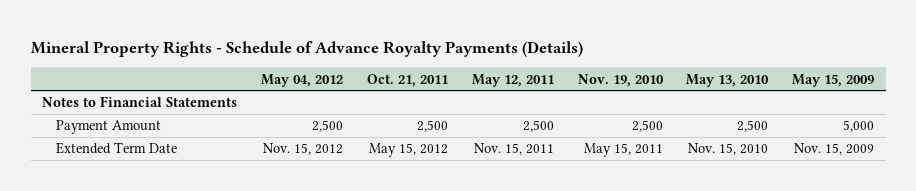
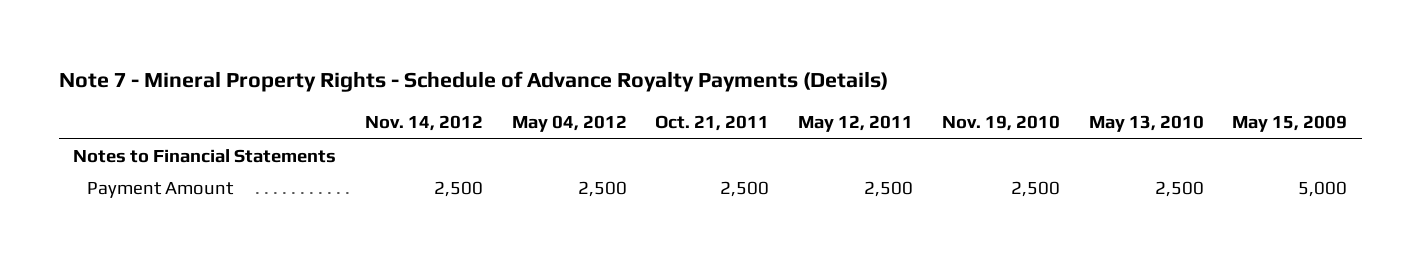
[30,40,583,57] Mineral Property Rights - Schedule of Advance Royalty Payments (Details) -> [58,71,888,93] Note 7 - Mineral Property Rights - Schedule of Advance Royalty Payments (Details)
none -> [364,115,483,132] Nov. 14, 2012
[56,142,178,155] Extended Term Date -> none

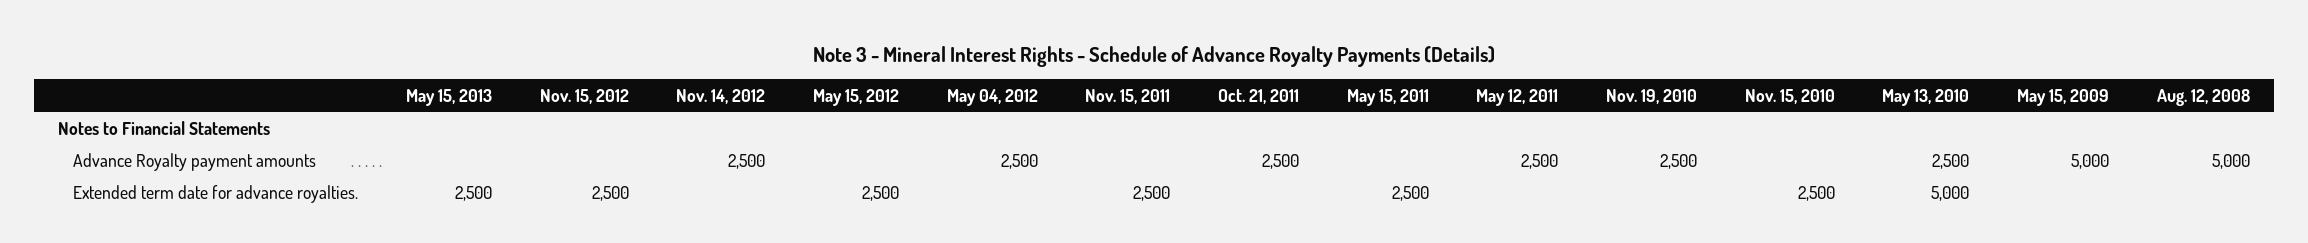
[58,71,888,93] Note 7 - Mineral Property Rights - Schedule of Advance Royalty Payments (Details) -> [812,45,1495,67] Note 3 - Mineral Interest Rights - Schedule of Advance Royalty Payments (Details)
none -> [405,88,492,106] May 15, 2013
none -> [539,88,629,104] Nov. 15, 2012
none -> [812,88,899,106] May 15, 2012
none -> [1085,88,1171,104] Nov. 15, 2011
none -> [1346,88,1429,106] May 15, 2011
none -> [1744,88,1835,104] Nov. 15, 2010
none -> [2156,88,2250,106] Aug. 12, 2008
[87,182,235,199] Payment Amount -> [73,153,317,172] Advance Royalty payment amounts
none -> [73,185,359,204] Extended term date for advance royalties.

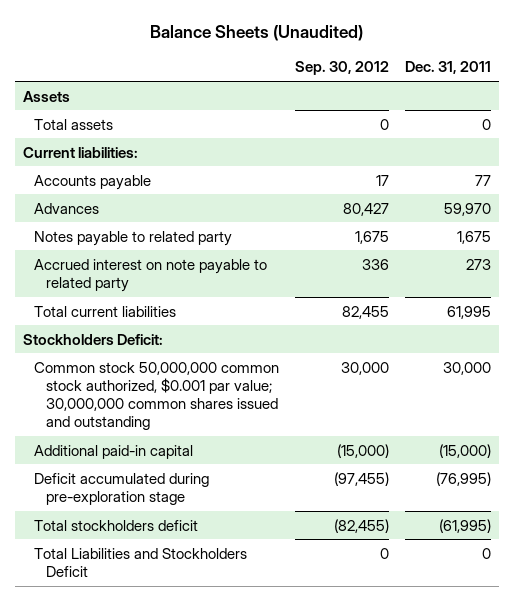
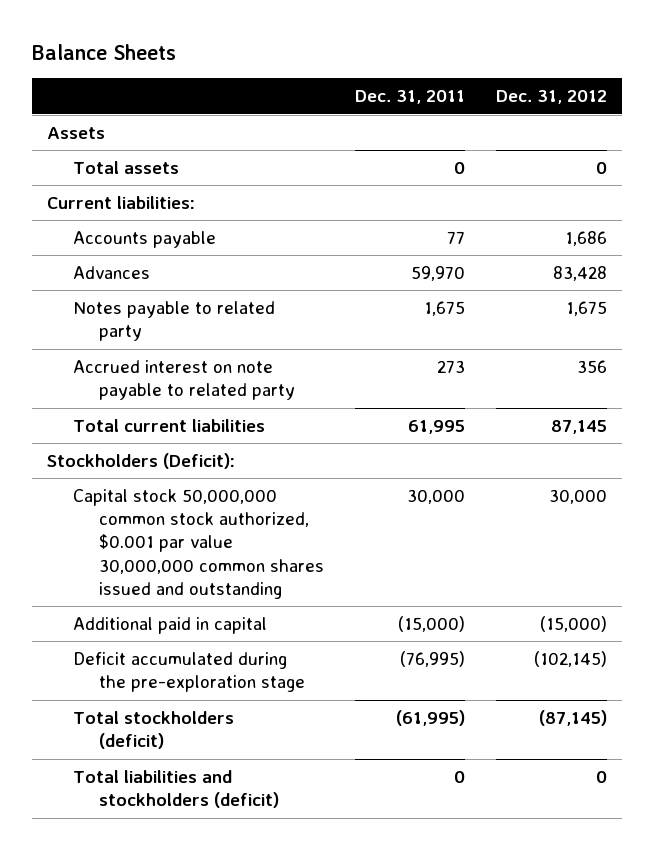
[149,24,363,41] Balance Sheets (Unaudited) -> [31,44,176,61] Balance Sheets
[294,61,389,76] Sep. 30, 2012 -> none
none -> [495,90,607,105] Dec. 31, 2012
[22,333,163,345] Stockholders Deficit: -> [47,452,236,469] Stockholders (Deficit):
[34,361,280,431] Common stock 50,000,000 common stock authorized, $0.001 par value; 30,000,000 common shares issued and outstanding -> [72,488,324,599] Capital stock 50,000,000 common stock authorized, $0.001 par value 30,000,000 common shares issued and outstanding
[34,444,194,459] Additional paid-in capital -> [72,616,267,634] Additional paid in capital
[34,472,210,505] Deficit accumulated during pre-exploration stage -> [72,651,305,693] Deficit accumulated during the pre-exploration stage
[34,519,199,531] Total stockholders deficit -> [72,710,234,750] Total stockholders (deficit)
[34,547,248,577] Total Liabilities and Stockholders Deficit -> [72,769,279,809] Total liabilities and stockholders (deficit)

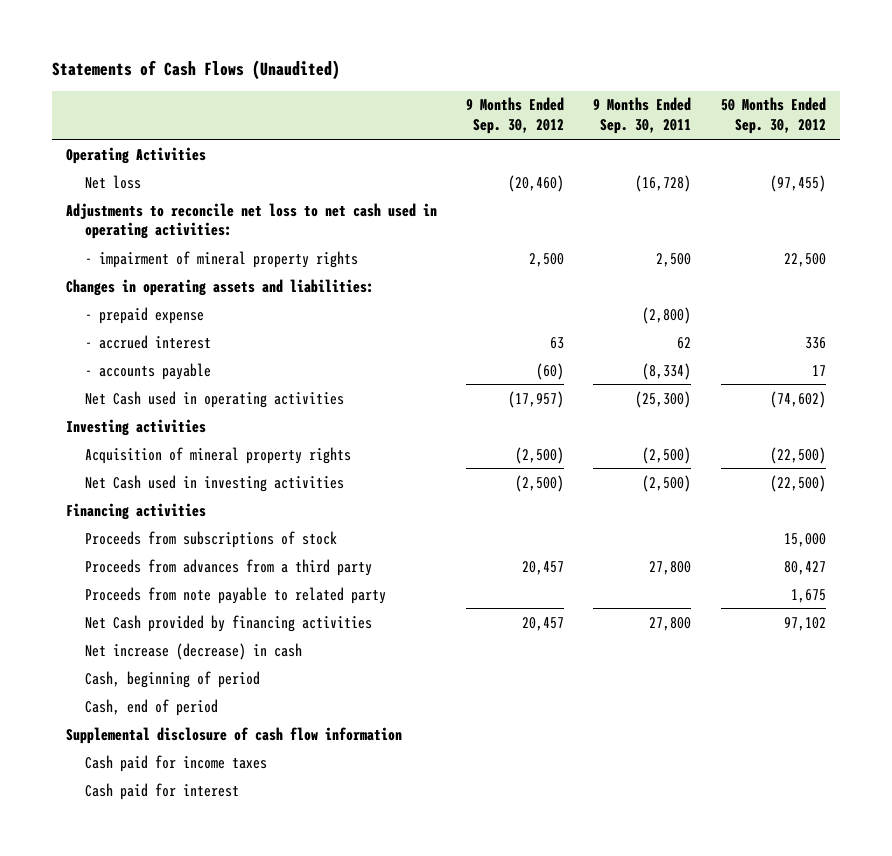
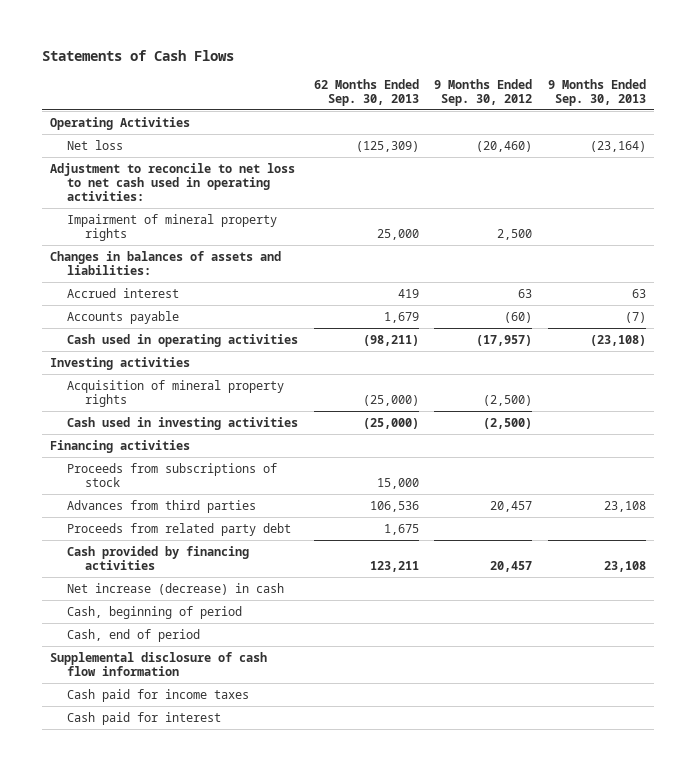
[51,60,340,81] Statements of Cash Flows (Unaudited) -> [41,49,234,61] Statements of Cash Flows
[593,97,692,135] 9 Months Ended Sep. 30, 2011 -> none
[720,97,826,135] 50 Months Ended Sep. 30, 2012 -> none
none -> [313,78,419,106] 62 Months Ended Sep. 30, 2013
none -> [548,78,647,106] 9 Months Ended Sep. 30, 2013
[84,306,204,324] - prepaid expense -> none
[66,202,438,240] Adjustments to reconcile net loss to net cash used in operating activities: -> [49,162,295,201] Adjustment to reconcile to net loss to net cash used in operating activities:
[84,250,358,268] - impairment of mineral property rights -> [67,213,278,241] Impairment of mineral property rights
[66,278,375,296] Changes in operating assets and liabilities: -> [49,250,281,275] Changes in balances of assets and liabilities:
[84,334,211,349] - accrued interest -> [67,287,180,298] Accrued interest
[84,362,211,380] - accounts payable -> [67,310,180,324] Accounts payable
[84,390,344,408] Net Cash used in operating activities -> [67,333,299,347] Cash used in operating activities
[84,474,344,492] Net Cash used in investing activities -> [67,416,299,430] Cash used in investing activities
[84,558,372,576] Proceeds from advances from a third party -> [67,499,257,513] Advances from third parties
[84,586,386,604] Proceeds from note payable to related party -> [67,522,292,536] Proceeds from related party debt
[84,614,372,632] Net Cash provided by financing activities -> [67,545,250,570] Cash provided by financing activities

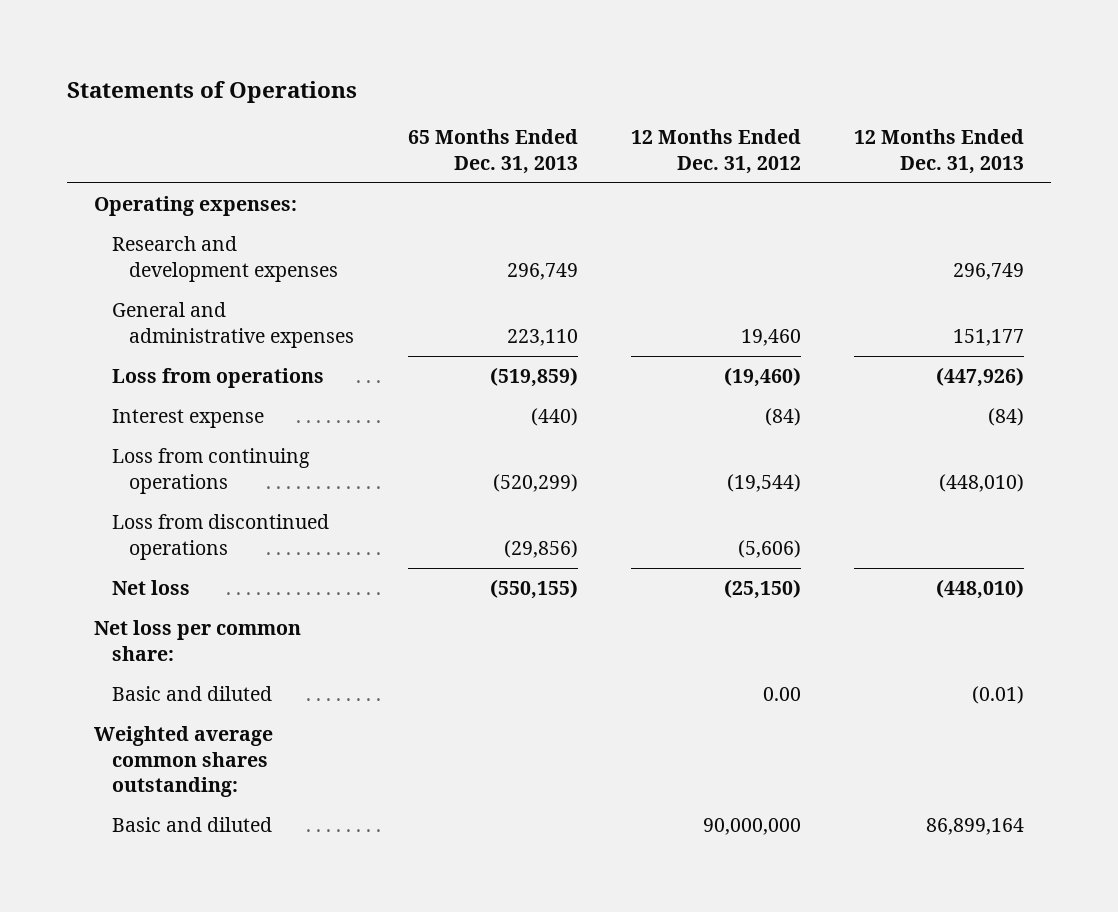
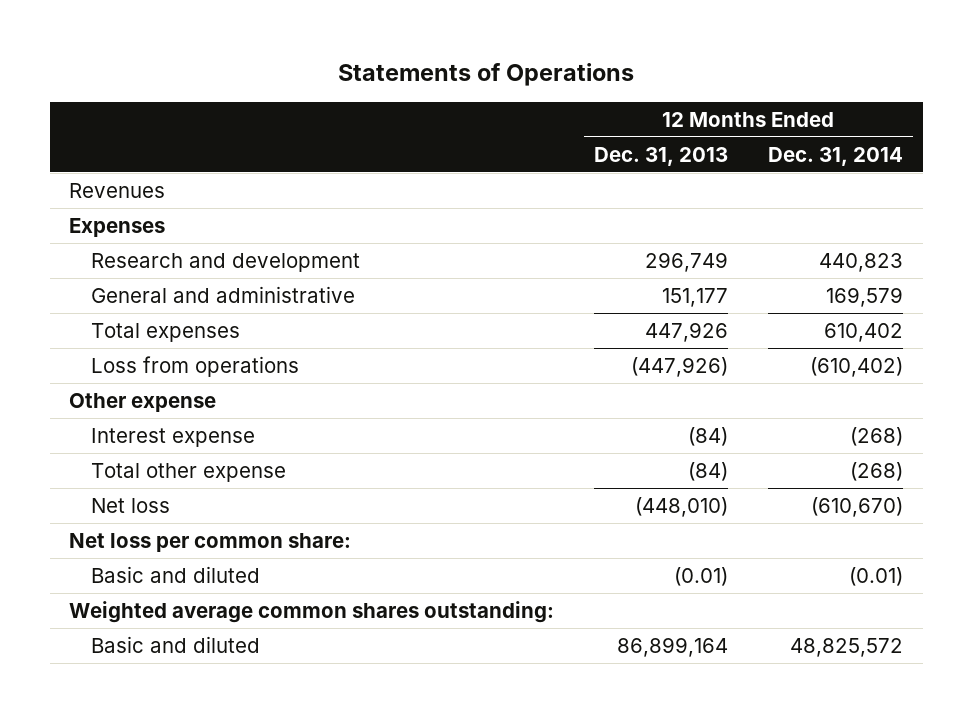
[407,129,578,174] 65 Months Ended Dec. 31, 2013 -> none
[630,129,801,174] 12 Months Ended Dec. 31, 2012 -> none
none -> [767,146,903,166] Dec. 31, 2014
none -> [69,183,166,199] Revenues
[93,196,297,217] Operating expenses: -> [69,218,166,238] Expenses
[111,236,339,282] Research and development expenses -> [91,253,361,273] Research and development
[111,302,355,348] General and administrative expenses -> [91,286,356,304] General and administrative
none -> [91,323,241,343] Total expenses
none -> [69,393,217,413] Other expense
[111,448,310,494] Loss from continuing operations -> none
[111,514,329,560] Loss from discontinued operations -> none
none -> [91,463,287,483] Total other expense

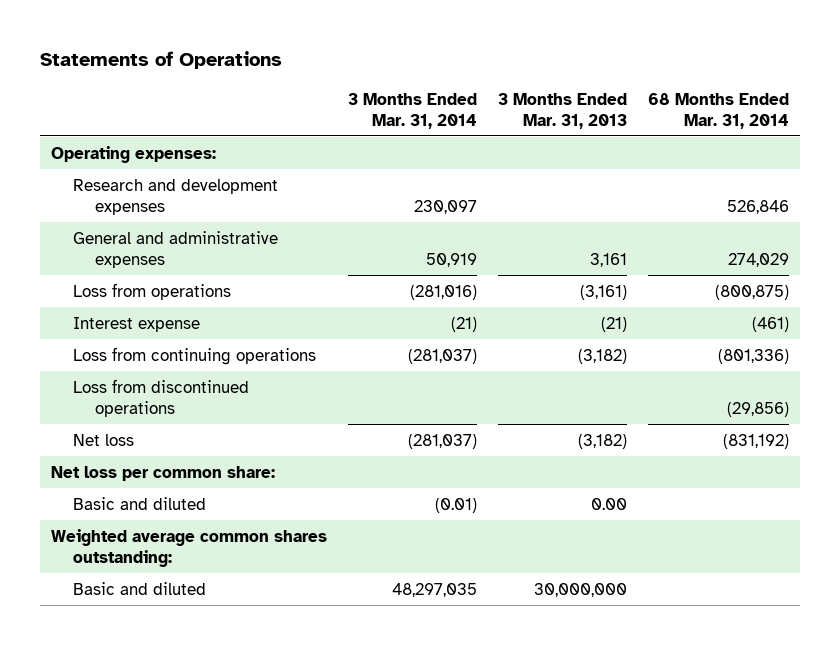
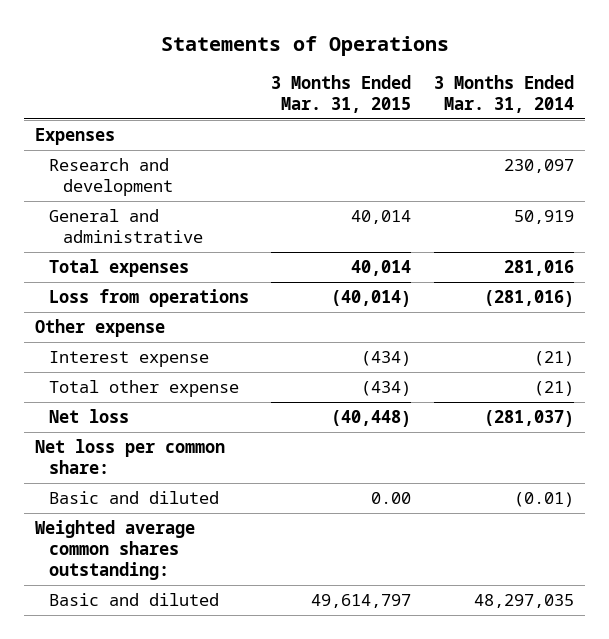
[497,92,627,129] 3 Months Ended Mar. 31, 2013 -> none
[647,92,789,129] 68 Months Ended Mar. 31, 2014 -> none
none -> [271,75,412,114] 3 Months Ended Mar. 31, 2015
[50,145,216,163] Operating expenses: -> [35,128,116,146] Expenses
[72,178,278,215] Research and development expenses -> [49,158,173,197] Research and development
[72,230,278,268] General and administrative expenses -> [49,209,203,244] General and administrative
none -> [49,259,190,278] Total expenses
none -> [35,319,166,338] Other expense
[72,346,316,365] Loss from continuing operations -> none
[72,378,249,417] Loss from discontinued operations -> none
none -> [49,380,240,398] Total other expense

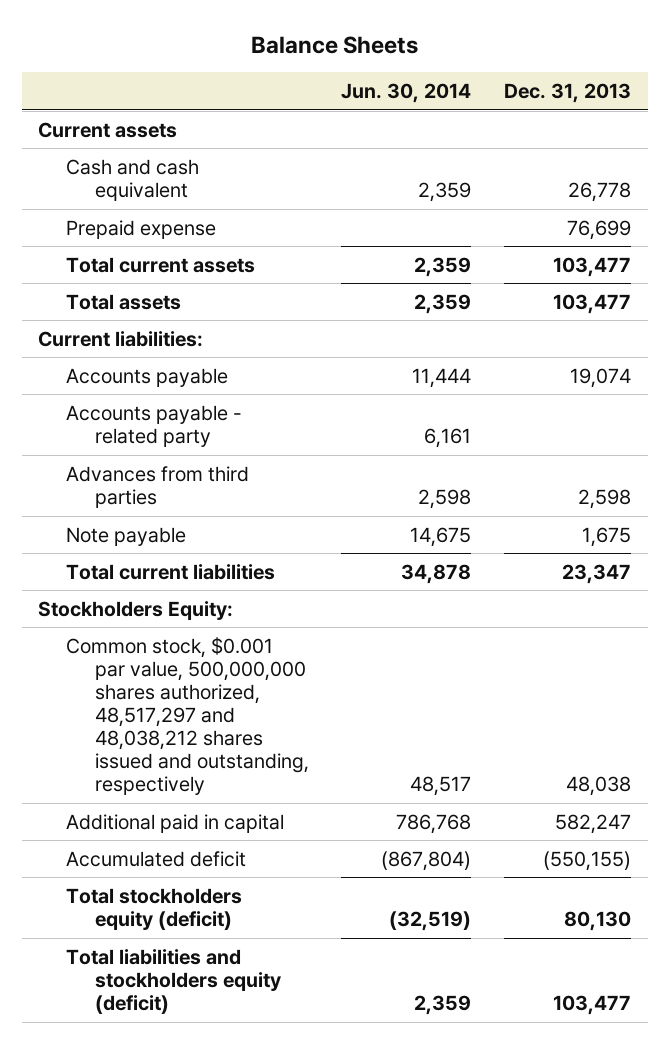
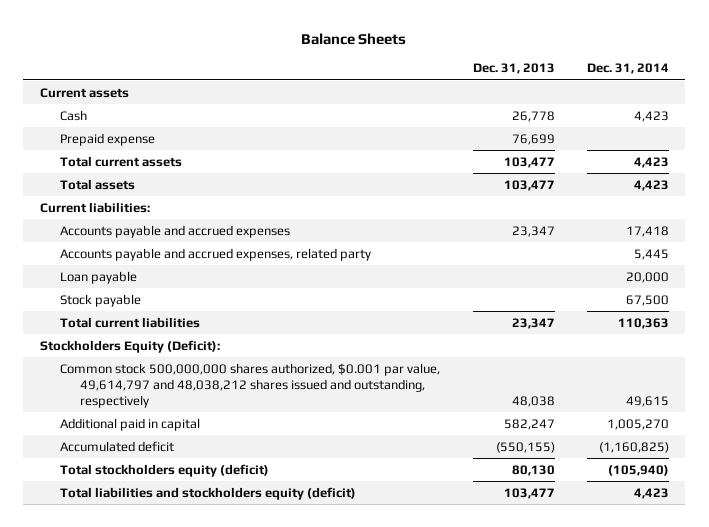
[341,83,472,104] Jun. 30, 2014 -> none
none -> [587,63,670,75] Dec. 31, 2014
[66,158,200,201] Cash and cash equivalent -> [59,109,87,121] Cash
[66,367,229,387] Accounts payable -> none
[66,465,250,508] Advances from third parties -> none
[66,526,187,546] Note payable -> none
none -> [59,224,290,238] Accounts payable and accrued expenses
[66,404,243,447] Accounts payable - related party -> [59,247,371,261] Accounts payable and accrued expenses, related party
none -> [59,270,137,284] Loan payable
none -> [59,293,141,307] Stock payable
[38,600,234,620] Stockholders Equity: -> [39,339,220,353] Stockholders Equity (Deficit):
[66,636,309,795] Common stock, $0.001 par value, 500,000,000 shares authorized, 48,517,297 and 48,038,212 shares issued and outstanding, respectively -> [59,362,440,408] Common stock 500,000,000 shares authorized, $0.001 par value, 49,614,797 and 48,038,212 shares issued and outstanding, respectively

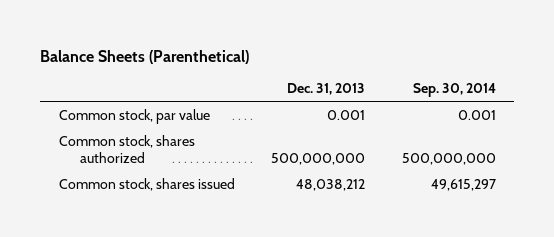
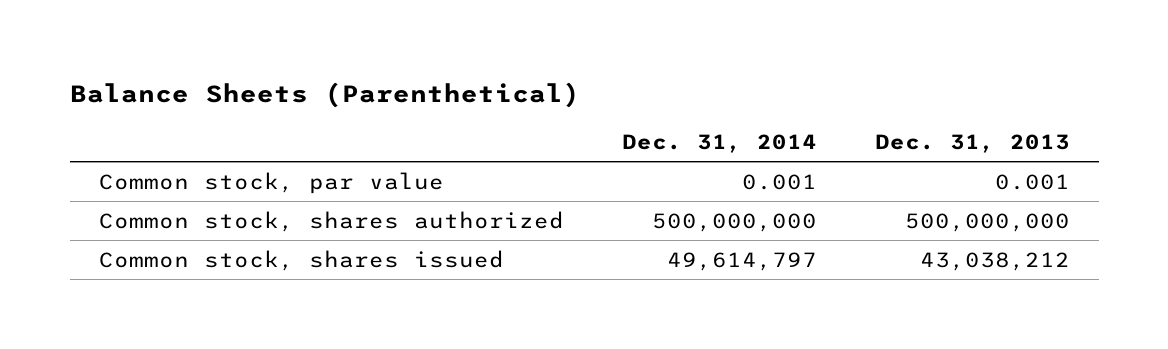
[412,83,496,98] Sep. 30, 2014 -> none
none -> [621,133,817,153] Dec. 31, 2014
[296,178,366,191] 48,038,212 -> [919,251,1070,271] 43,038,212

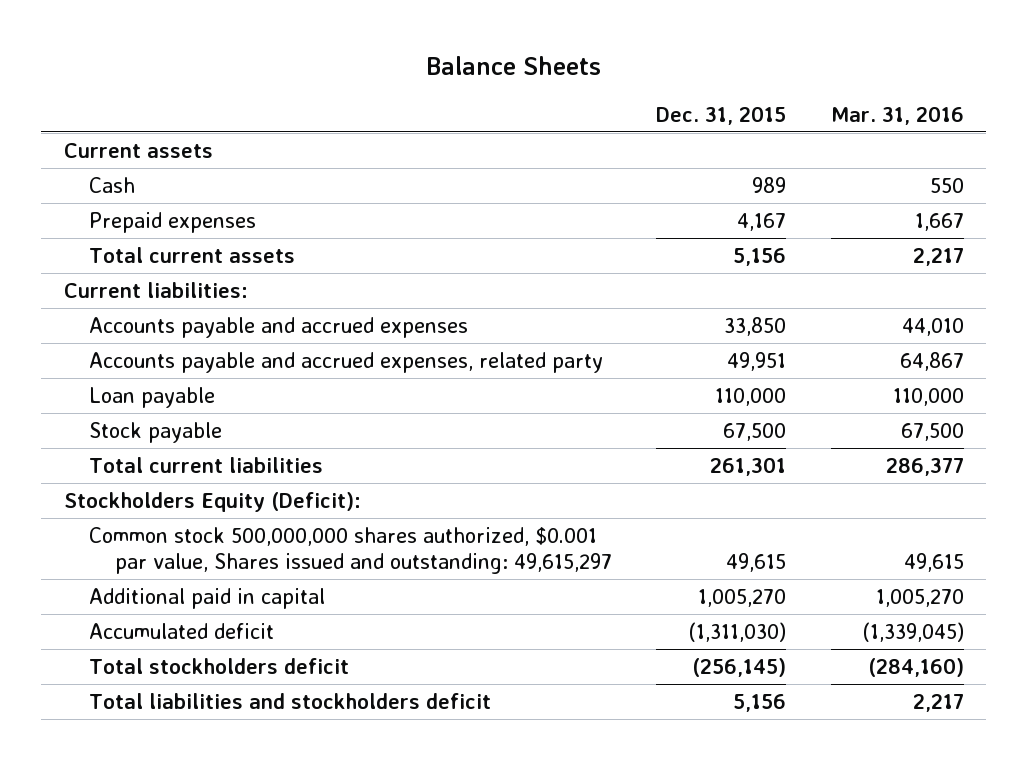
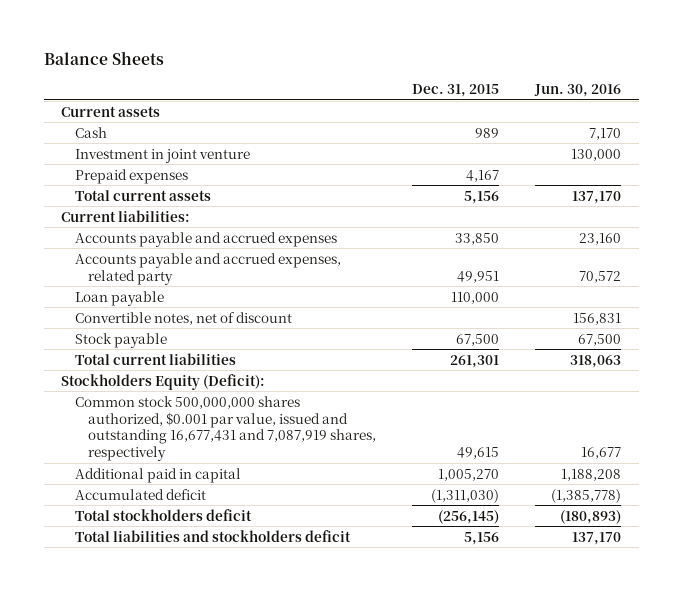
[830,105,964,125] Mar. 31, 2016 -> none
none -> [533,83,621,97] Jun. 30, 2016
none -> [74,148,250,163] Investment in joint venture
none -> [74,311,292,325] Convertible notes, net of discount
[89,526,612,574] Common stock 500,000,000 shares authorized, $0.001 par value, Shares issued and outstanding: 49,615,297 -> [74,395,377,462] Common stock 500,000,000 shares authorized, $0.001 par value, issued and outstanding 16,677,431 and 7,087,919 shares, respectively

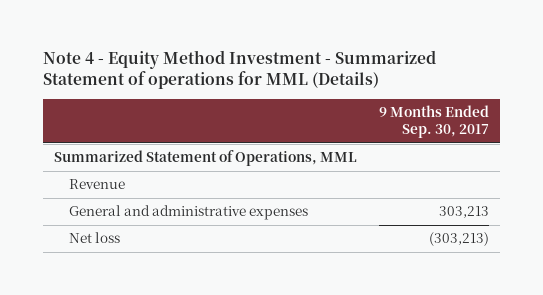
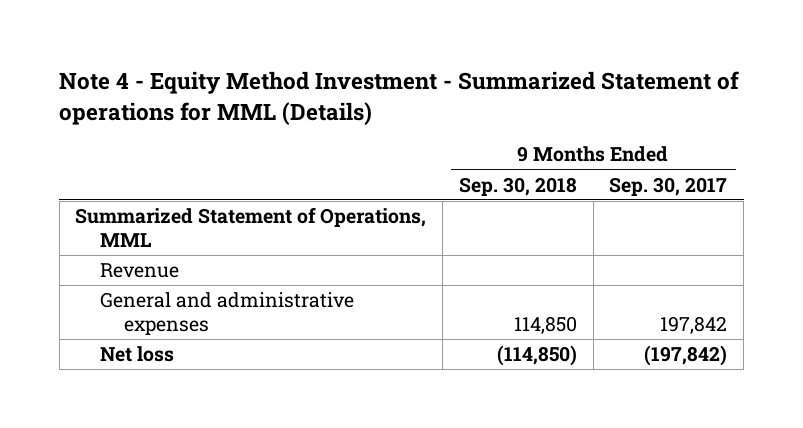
none -> [458,176,577,196] Sep. 30, 2018
[439,206,490,219] 303,213 -> [660,315,728,334] 197,842
[429,232,490,247] (303,213) -> [644,345,728,367] (197,842)

